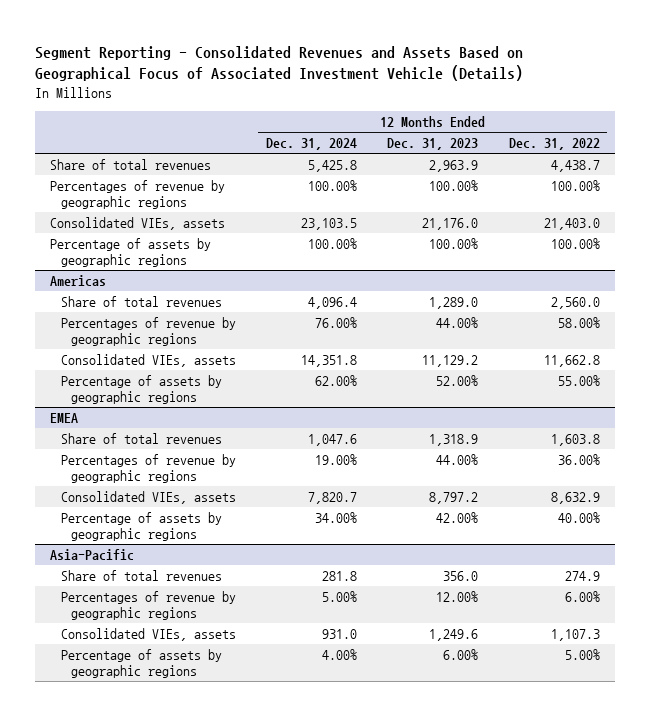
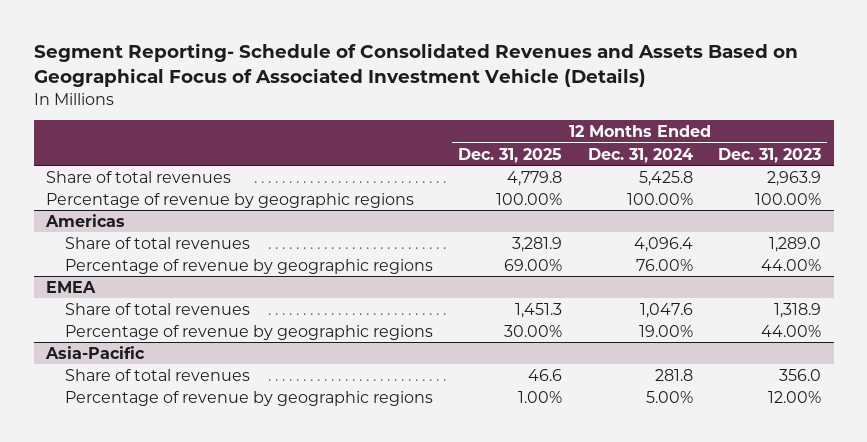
[35,45,524,82] Segment Reporting - Consolidated Revenues and Assets Based on Geographical Focus of Associated Investment Vehicle (Details) -> [33,43,798,88] Segment Reporting- Schedule of Consolidated Revenues and Assets Based on Geographical Focus of Associated Investment Vehicle (Details)
[508,138,600,151] Dec. 31, 2022 -> none
none -> [458,147,563,163] Dec. 31, 2025
[50,216,226,230] Consolidated VIEs, assets -> none
[50,237,212,268] Percentage of assets by geographic regions -> none
[50,179,226,210] Percentages of revenue by geographic regions -> [46,192,415,208] Percentage of revenue by geographic regions
[60,353,236,367] Consolidated VIEs, assets -> none
[60,374,222,405] Percentage of assets by geographic regions -> none
[60,316,236,347] Percentages of revenue by geographic regions -> [65,258,434,274] Percentage of revenue by geographic regions
[60,490,236,504] Consolidated VIEs, assets -> none
[60,511,222,542] Percentage of assets by geographic regions -> none
[60,453,236,484] Percentages of revenue by geographic regions -> [65,324,434,340] Percentage of revenue by geographic regions
[60,627,236,641] Consolidated VIEs, assets -> none
[60,648,222,679] Percentage of assets by geographic regions -> none
[60,590,236,621] Percentages of revenue by geographic regions -> [65,390,434,406] Percentage of revenue by geographic regions

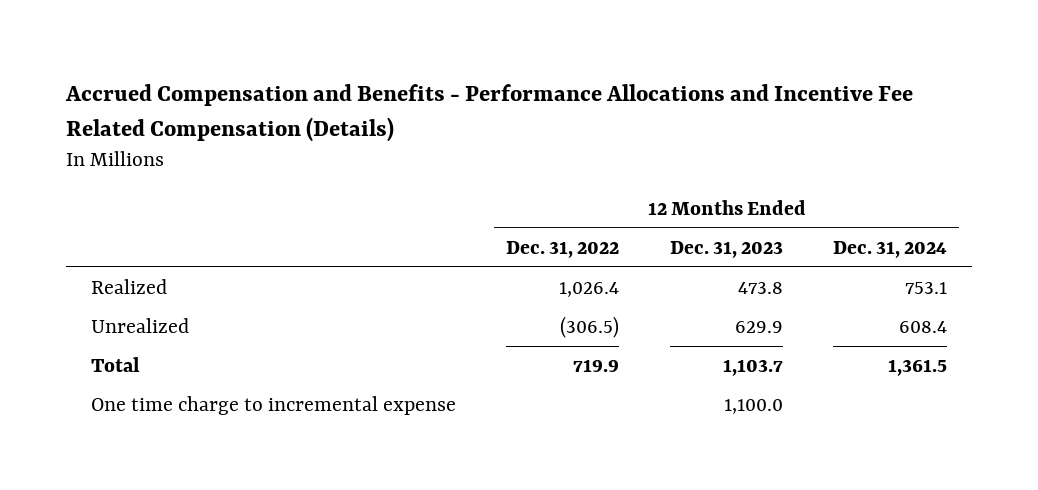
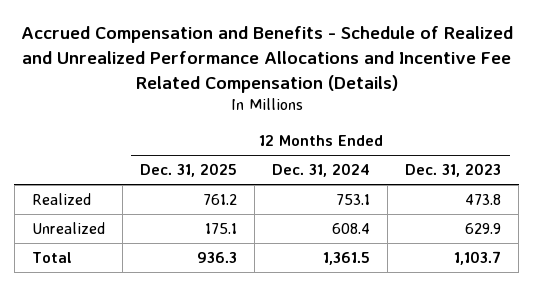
[65,84,914,142] Accrued Compensation and Benefits - Performance Allocations and Incentive Fee Related Compensation (Details) -> [20,25,513,93] Accrued Compensation and Benefits - Schedule of Realized and Unrealized Performance Allocations and Incentive Fee Related Compensation (Details)
[506,240,620,258] Dec. 31, 2022 -> none
none -> [139,163,237,178] Dec. 31, 2025
[91,395,457,415] One time charge to incremental expense -> none

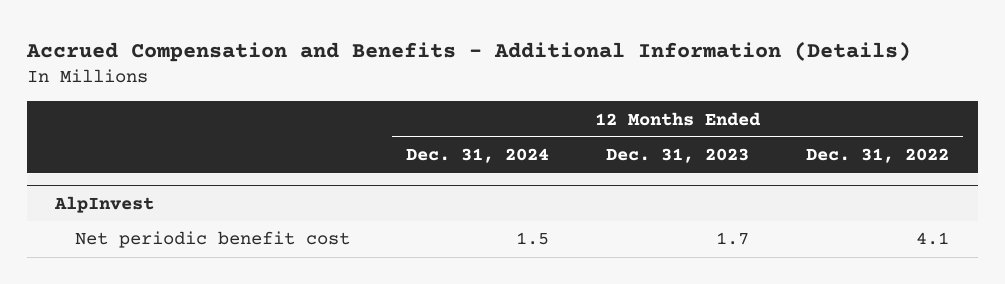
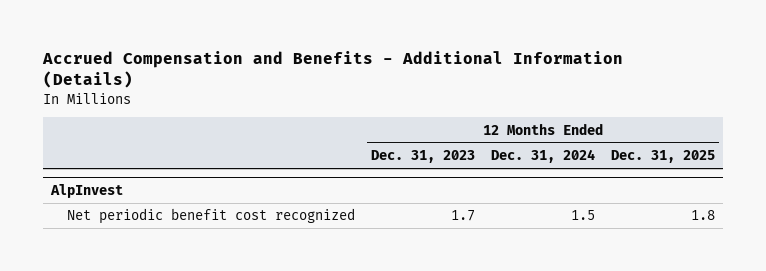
[806,148,950,164] Dec. 31, 2022 -> none
none -> [610,150,715,164] Dec. 31, 2025
[74,231,350,249] Net periodic benefit cost -> [66,208,355,225] Net periodic benefit cost recognized

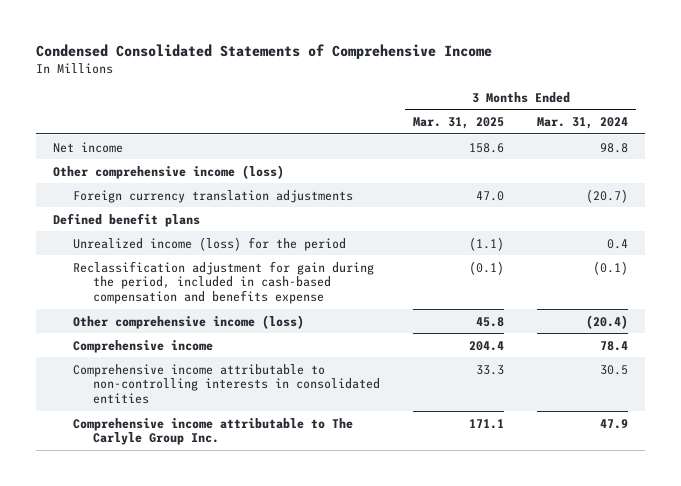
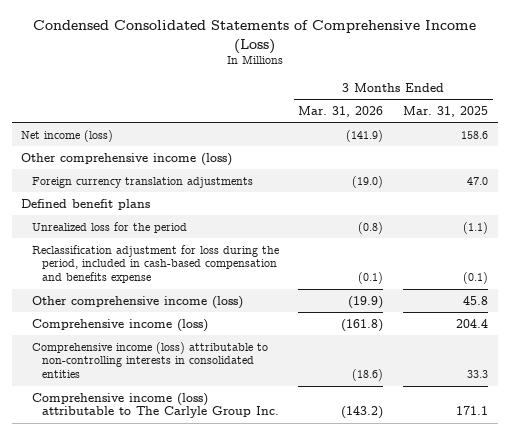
[36,43,493,59] Condensed Consolidated Statements of Comprehensive Income -> [32,20,476,54] Condensed Consolidated Statements of Comprehensive Income (Loss)
[537,116,629,129] Mar. 31, 2024 -> none
none -> [298,106,384,118] Mar. 31, 2026
[53,141,124,153] Net income -> [21,129,114,142] Net income (loss)
[72,236,346,251] Unrealized income (loss) for the period -> [31,221,187,233] Unrealized loss for the period
[72,260,374,304] Reclassification adjustment for gain during the period, included in cash-based compensation and benefits expense -> [31,244,279,284] Reclassification adjustment for loss during the period, included in cash-based compensation and benefits expense
[72,339,213,353] Comprehensive income -> [31,318,208,332] Comprehensive income (loss)
[72,363,380,404] Comprehensive income attributable to non-controlling interests in consolidated entities -> [31,341,268,379] Comprehensive income (loss) attributable to non-controlling interests in consolidated entities
[72,417,353,446] Comprehensive income attributable to The Carlyle Group Inc. -> [31,392,279,419] Comprehensive income (loss) attributable to The Carlyle Group Inc.

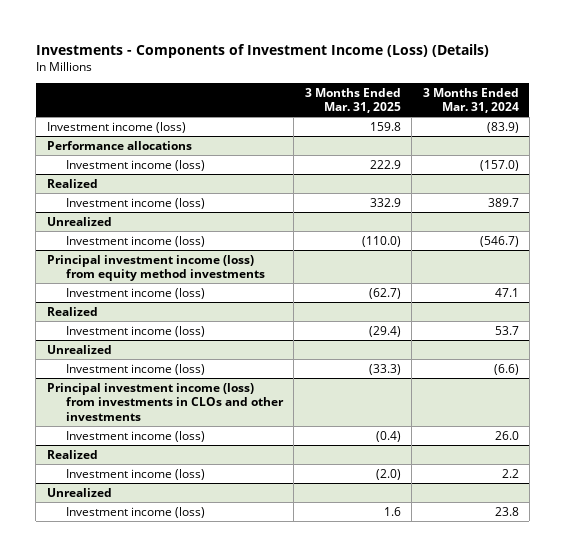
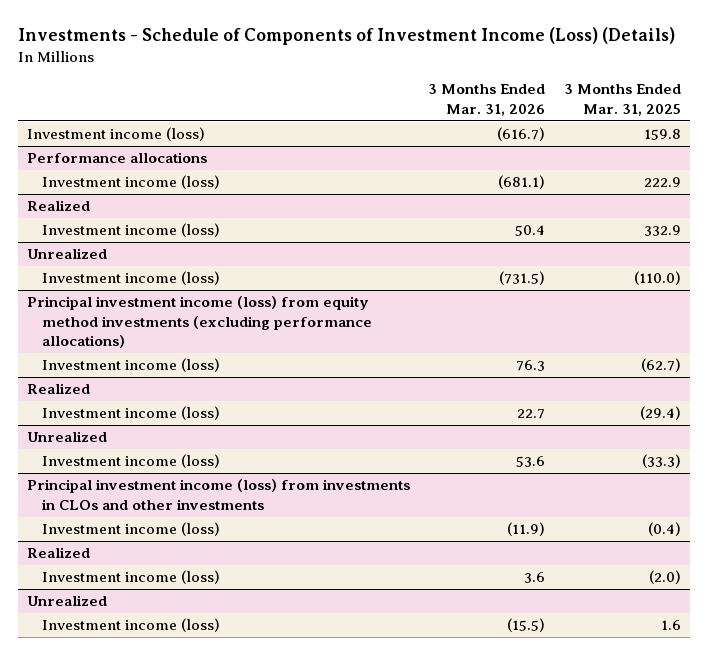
[35,43,489,58] Investments - Components of Investment Income (Loss) (Details) -> [17,27,675,46] Investments - Schedule of Components of Investment Income (Loss) (Details)
[422,87,519,114] 3 Months Ended Mar. 31, 2024 -> none
none -> [428,84,546,116] 3 Months Ended Mar. 31, 2026
[46,254,265,282] Principal investment income (loss) from equity method investments -> [26,296,373,348] Principal investment income (loss) from equity method investments (excluding performance allocations)

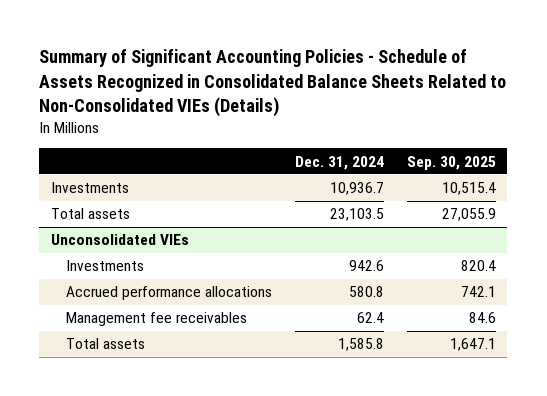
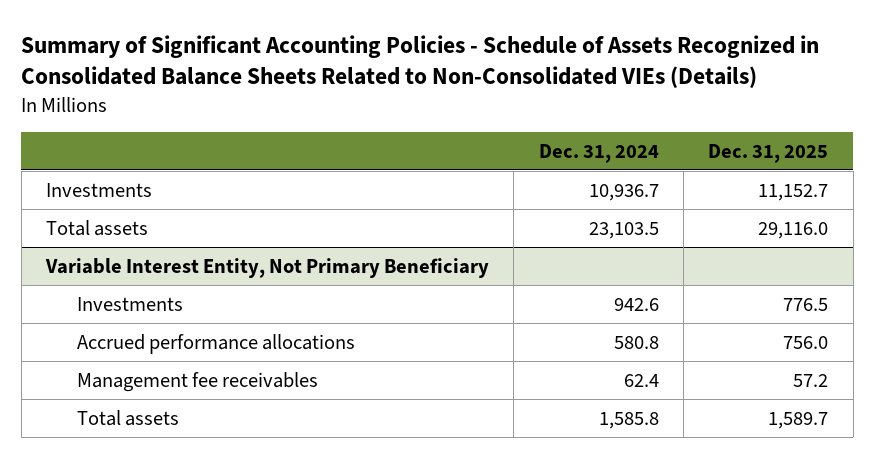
[406,155,496,170] Sep. 30, 2025 -> none
none -> [708,143,829,163] Dec. 31, 2025
[50,234,189,246] Unconsolidated VIEs -> [44,257,489,278] Variable Interest Entity, Not Primary Beneficiary

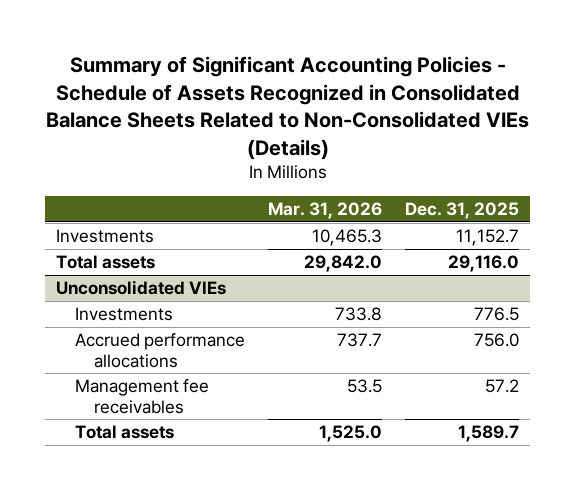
[538,143,659,163] Dec. 31, 2024 -> none
none -> [268,201,383,219] Mar. 31, 2026
[44,257,489,278] Variable Interest Entity, Not Primary Beneficiary -> [56,280,227,296] Unconsolidated VIEs

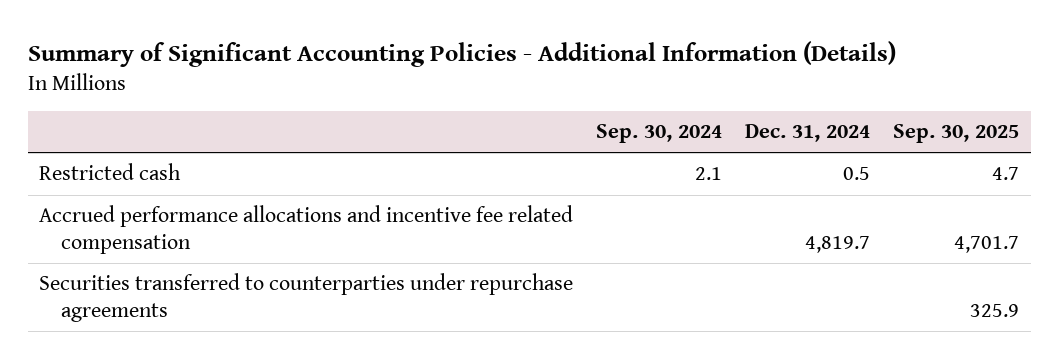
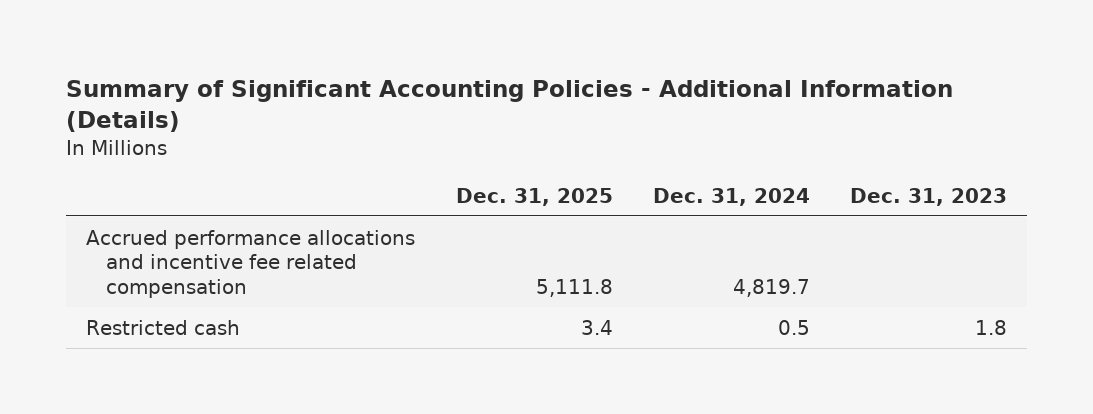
[596,124,723,144] Sep. 30, 2024 -> none
[893,124,1020,144] Sep. 30, 2025 -> none
none -> [455,187,613,206] Dec. 31, 2025
none -> [850,187,1008,206] Dec. 31, 2023
[39,273,574,322] Securities transferred to counterparties under repurchase agreements -> none
[39,163,182,181] Restricted cash -> [86,319,241,335] Restricted cash

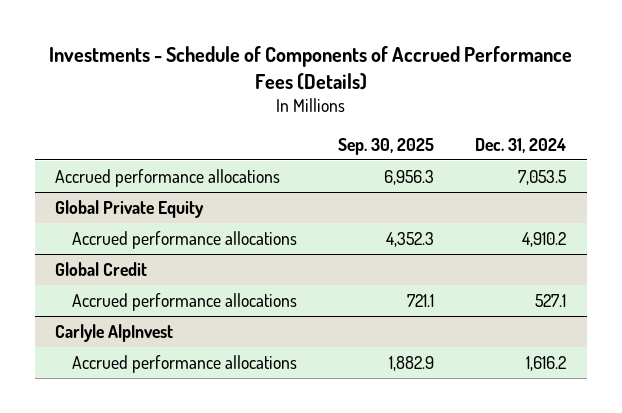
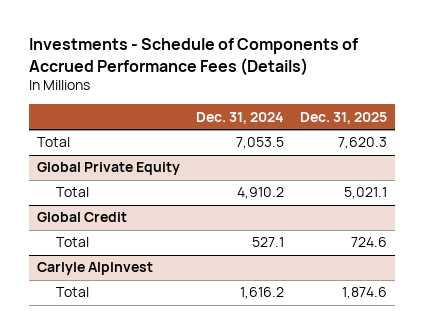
[338,137,435,155] Sep. 30, 2025 -> none
none -> [299,111,387,124] Dec. 31, 2025
[55,168,281,187] Accrued performance allocations -> [36,137,70,148] Total
[72,230,298,249] Accrued performance allocations -> [55,187,89,198] Total
[72,292,298,311] Accrued performance allocations -> [55,237,89,248] Total
[72,354,298,373] Accrued performance allocations -> [55,287,89,298] Total

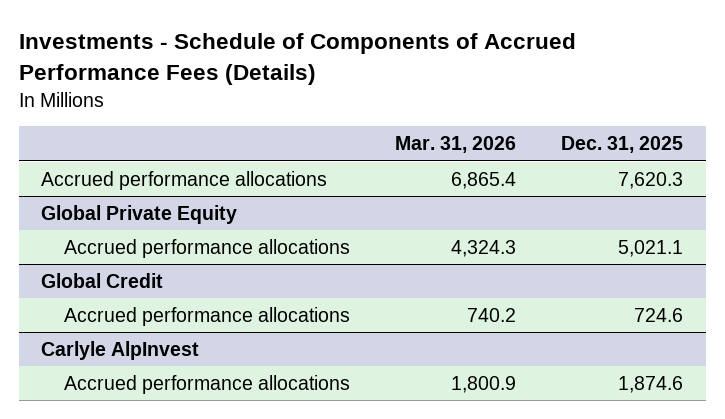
[195,111,284,124] Dec. 31, 2024 -> none
none -> [394,136,516,154] Mar. 31, 2026
[36,137,70,148] Total -> [41,171,328,191] Accrued performance allocations
[55,187,89,198] Total -> [63,239,350,259] Accrued performance allocations
[55,237,89,248] Total -> [63,307,350,327] Accrued performance allocations
[55,287,89,298] Total -> [63,375,350,395] Accrued performance allocations

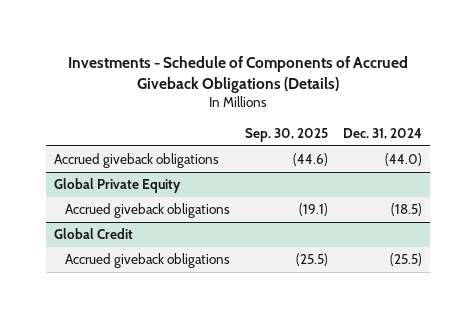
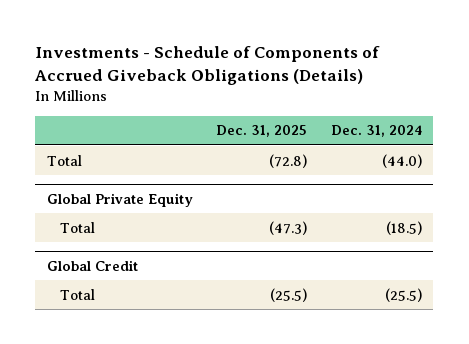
[244,127,328,142] Sep. 30, 2025 -> none
none -> [216,125,308,138] Dec. 31, 2025
[54,153,220,169] Accrued giveback obligations -> [46,154,82,166] Total
[64,203,230,219] Accrued giveback obligations -> [60,221,96,233] Total
[64,253,230,269] Accrued giveback obligations -> [60,288,96,300] Total

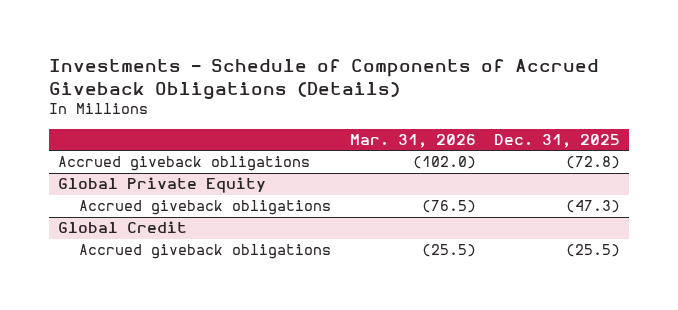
[330,125,422,138] Dec. 31, 2024 -> none
none -> [349,134,476,149] Mar. 31, 2026
[46,154,82,166] Total -> [58,156,311,172] Accrued giveback obligations
[60,221,96,233] Total -> [79,200,332,216] Accrued giveback obligations
[60,288,96,300] Total -> [79,244,332,260] Accrued giveback obligations

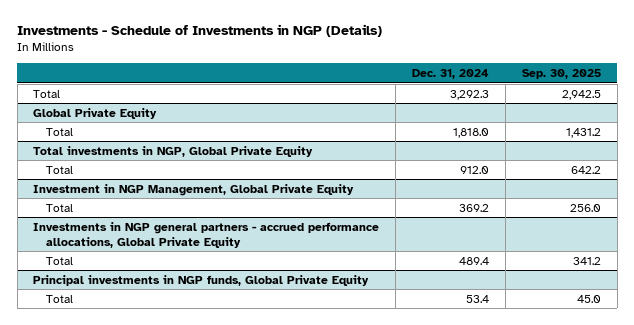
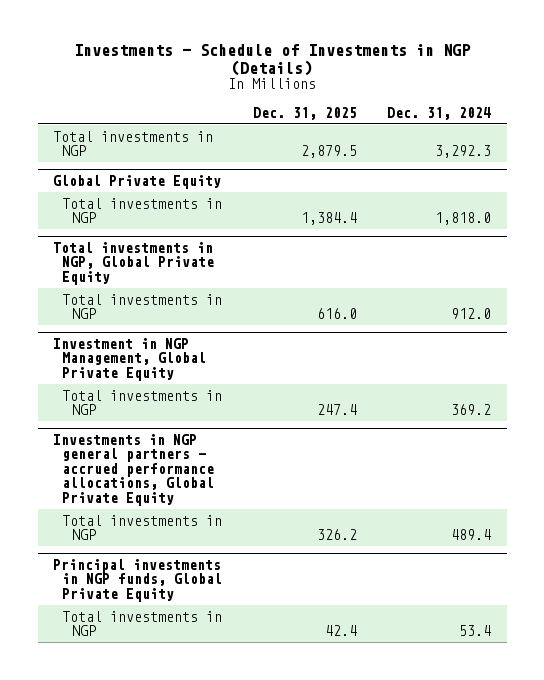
[521,68,601,79] Sep. 30, 2025 -> none
none -> [252,106,357,120] Dec. 31, 2025
[33,89,61,98] Total -> [52,130,213,157] Total investments in NGP
[45,127,73,136] Total -> [62,197,223,224] Total investments in NGP
[45,165,73,174] Total -> [62,293,223,320] Total investments in NGP
[45,203,73,212] Total -> [62,389,223,416] Total investments in NGP
[45,256,73,265] Total -> [62,514,223,541] Total investments in NGP
[45,294,73,303] Total -> [62,610,223,637] Total investments in NGP

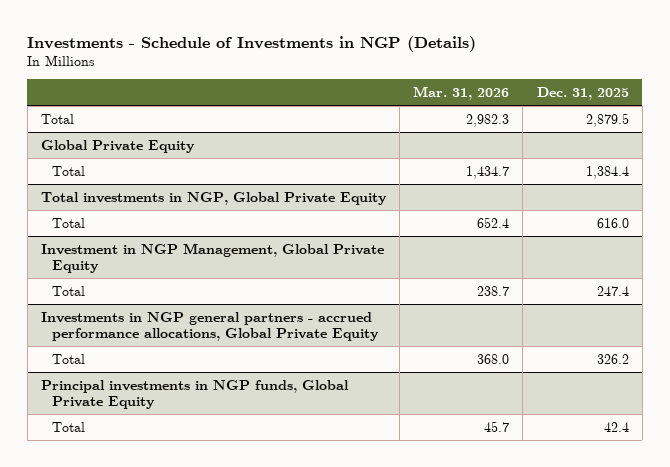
[387,106,492,120] Dec. 31, 2024 -> none
none -> [413,85,510,100] Mar. 31, 2026
[52,130,213,157] Total investments in NGP -> [40,113,74,124] Total
[62,197,223,224] Total investments in NGP -> [51,165,85,176] Total
[62,293,223,320] Total investments in NGP -> [51,217,85,228] Total
[62,389,223,416] Total investments in NGP -> [51,285,85,296] Total
[62,514,223,541] Total investments in NGP -> [51,353,85,364] Total
[62,610,223,637] Total investments in NGP -> [51,421,85,432] Total

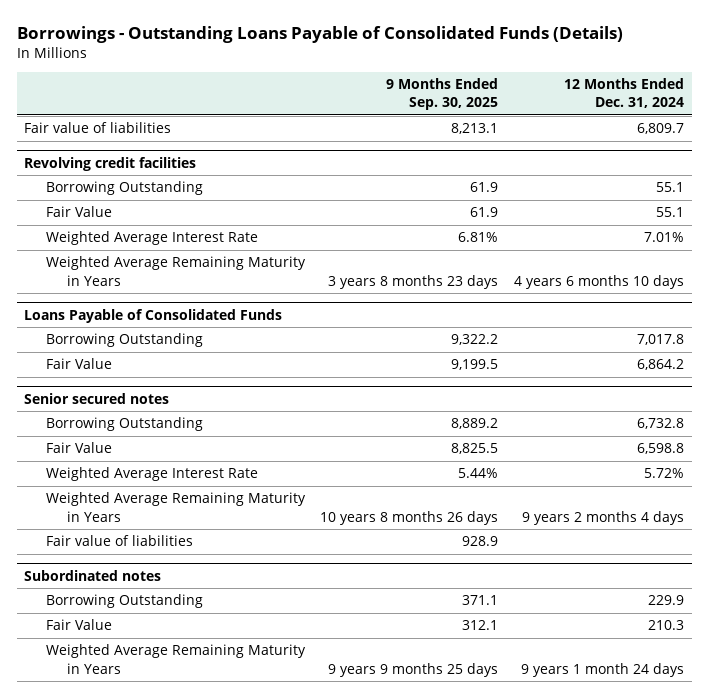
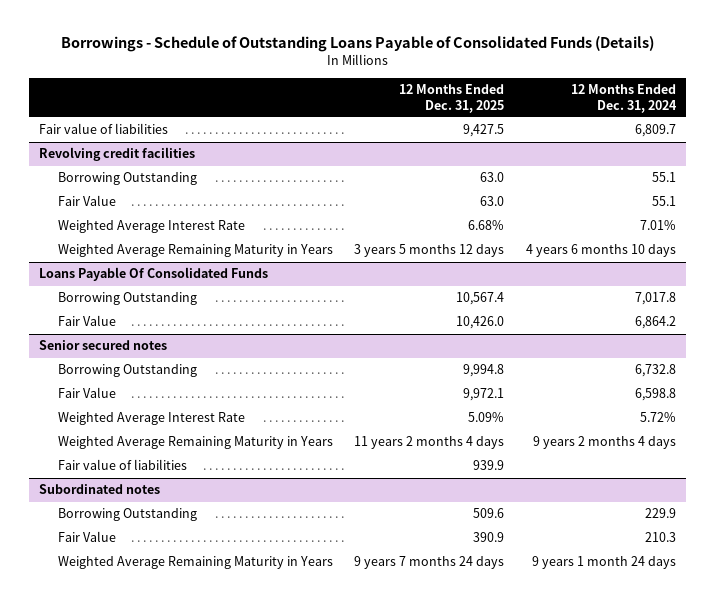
[16,25,623,43] Borrowings - Outstanding Loans Payable of Consolidated Funds (Details) -> [60,36,654,53] Borrowings - Schedule of Outstanding Loans Payable of Consolidated Funds (Details)
[386,78,499,111] 9 Months Ended Sep. 30, 2025 -> none
none -> [399,84,505,113] 12 Months Ended Dec. 31, 2025
[24,308,283,323] Loans Payable of Consolidated Funds -> [39,267,269,282] Loans Payable Of Consolidated Funds

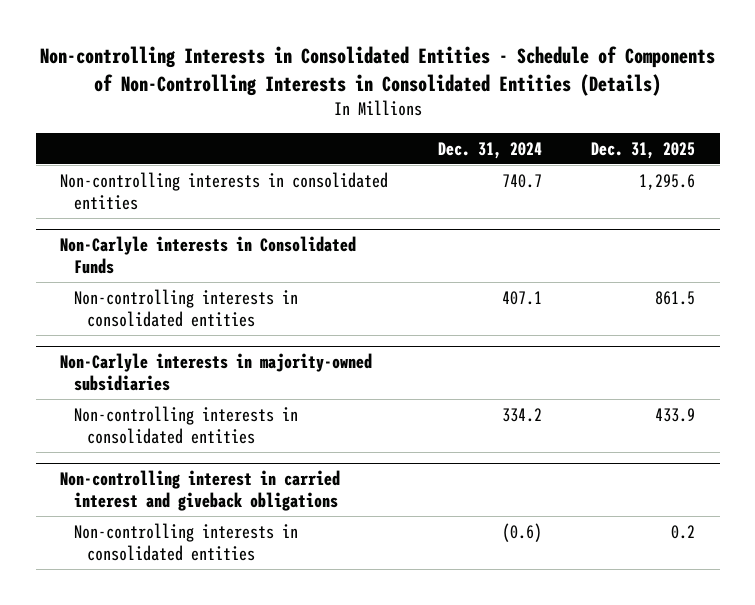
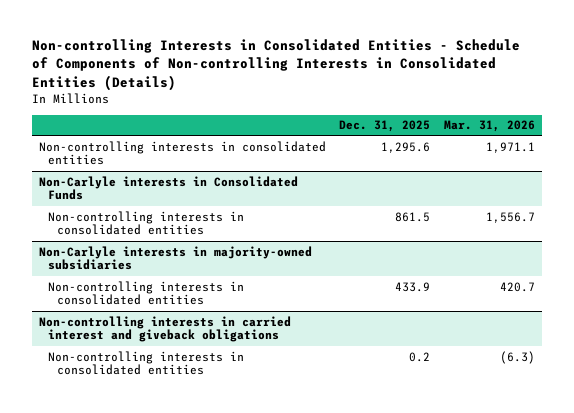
[39,46,715,97] Non-controlling Interests in Consolidated Entities - Schedule of Components of Non-Controlling Interests in Consolidated Entities (Details) -> [31,38,520,91] Non-controlling Interests in Consolidated Entities - Schedule of Components of Non-controlling Interests in Consolidated Entities (Details)
[437,141,542,159] Dec. 31, 2024 -> none
none -> [444,120,536,133] Mar. 31, 2026
[60,469,341,512] Non-controlling interest in carried interest and giveback obligations -> [38,315,291,343] Non-controlling interests in carried interest and giveback obligations

